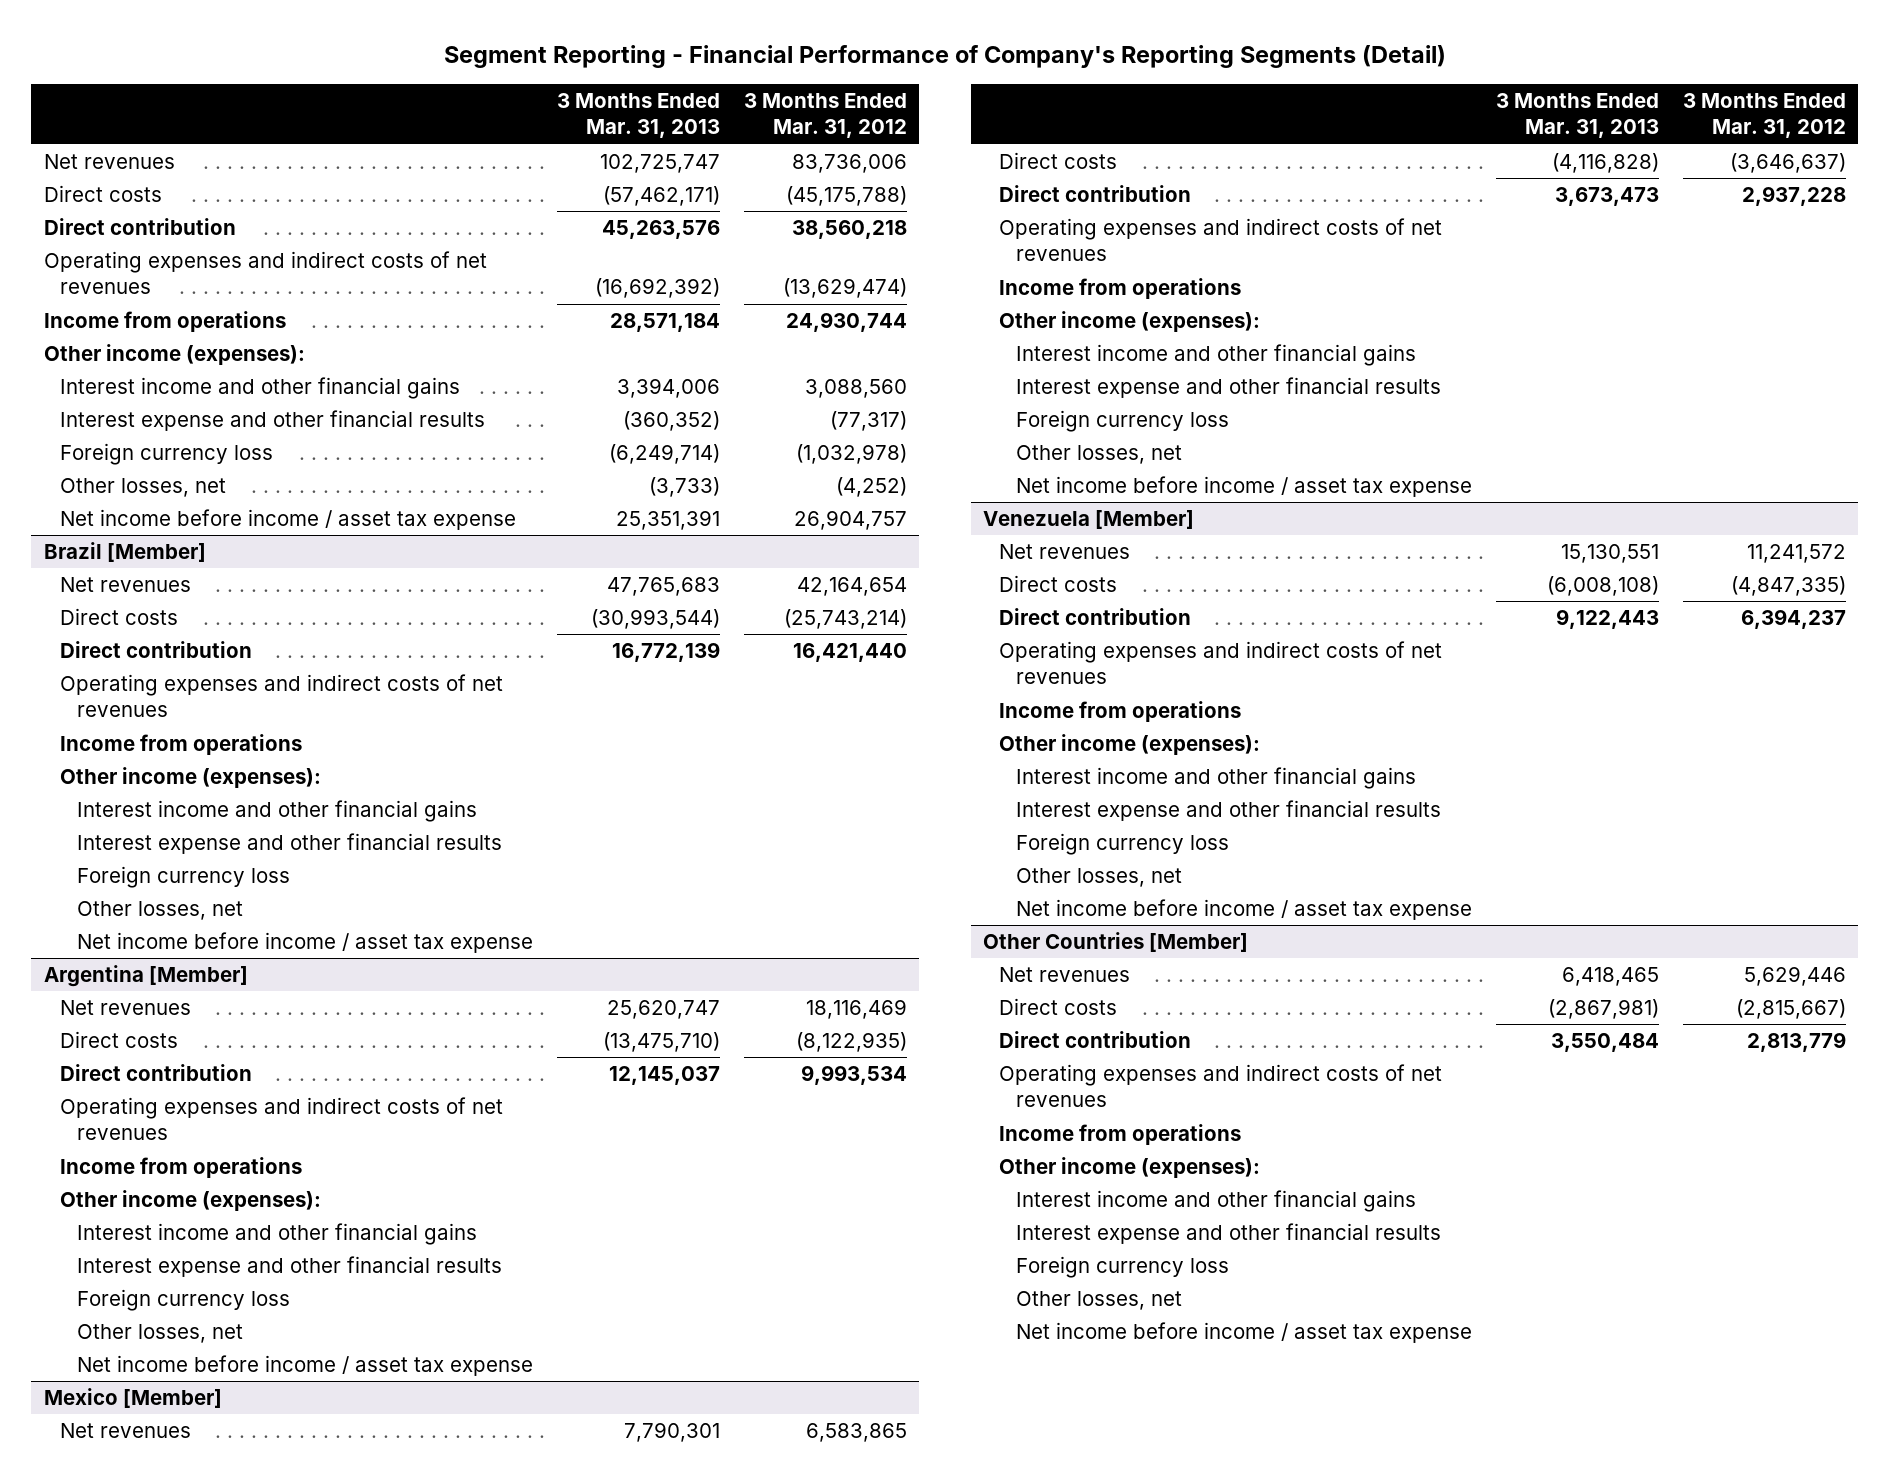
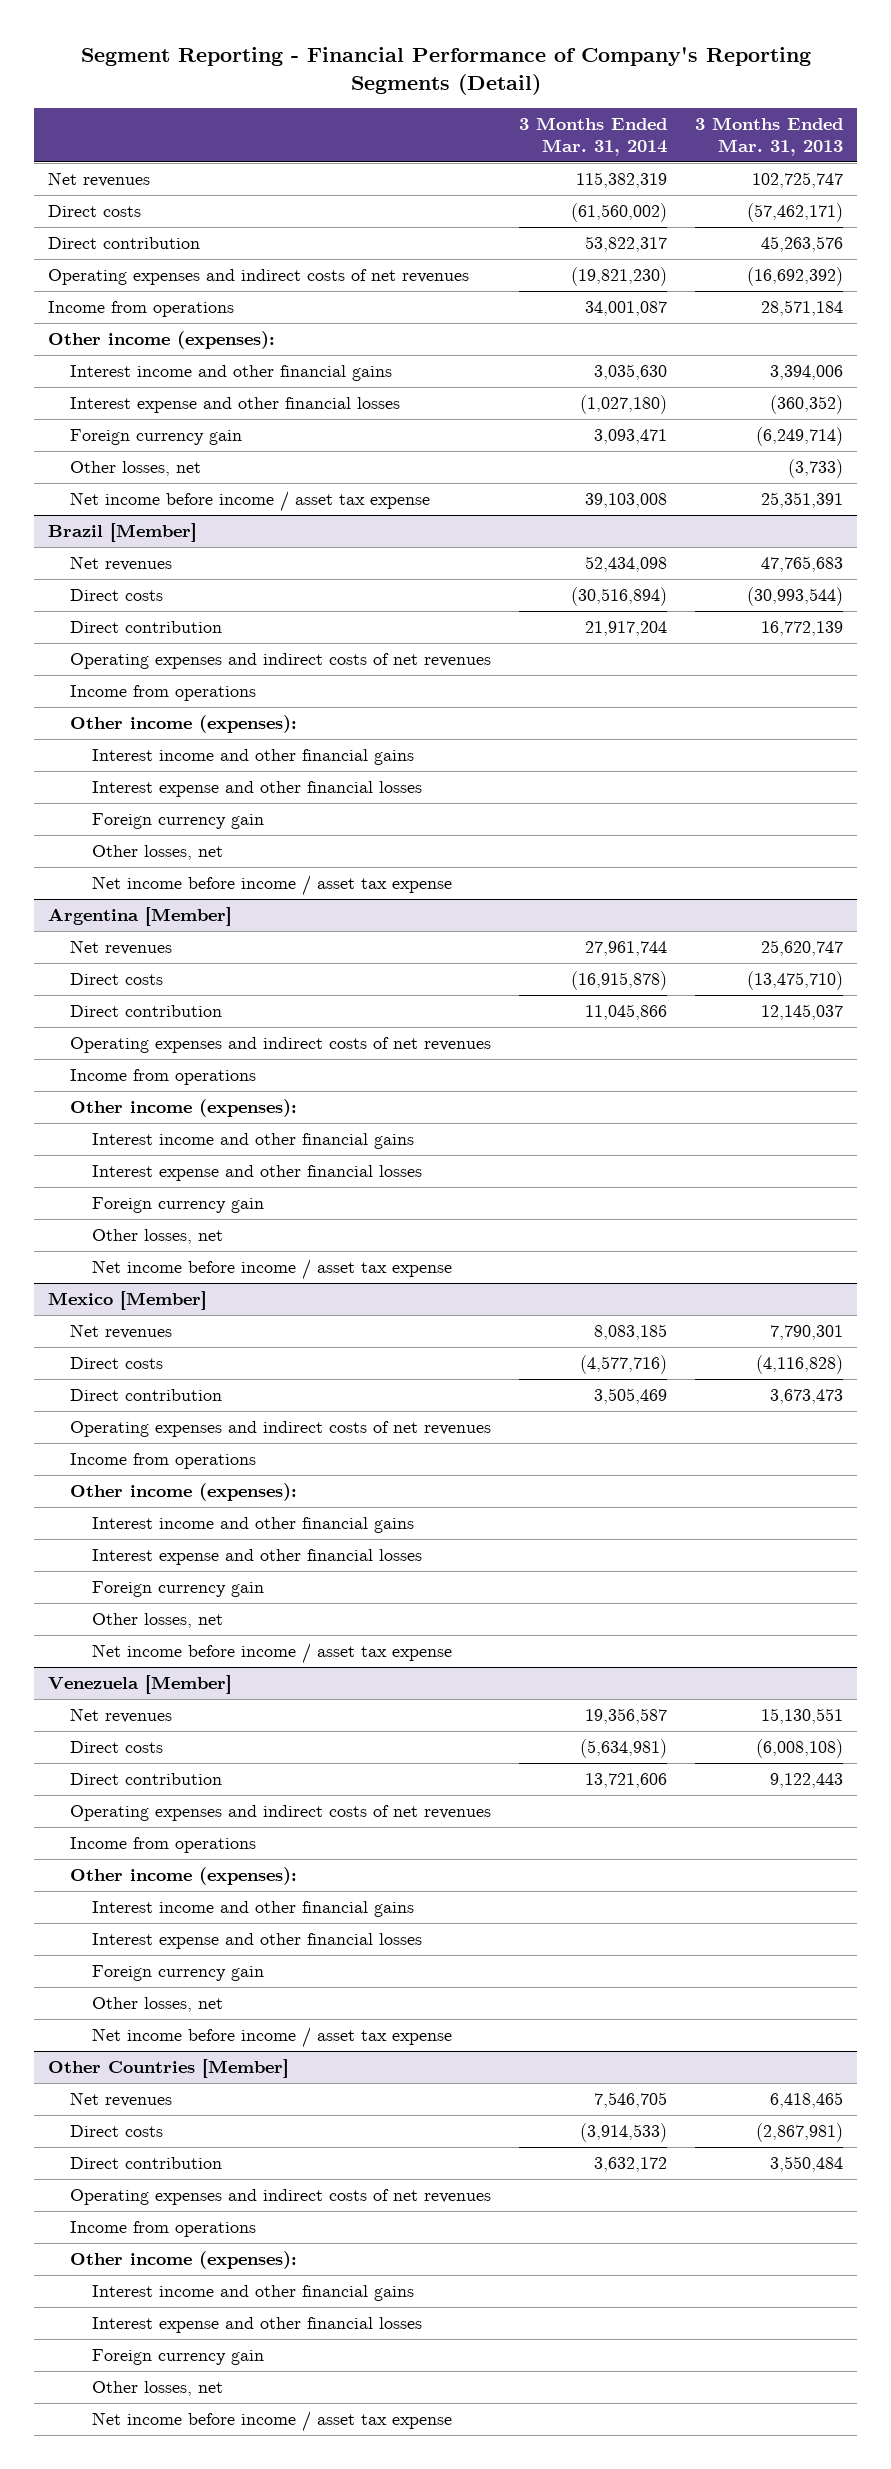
[744,93,908,139] 3 Months Ended Mar. 31, 2012 -> none
none -> [519,117,668,156] 3 Months Ended Mar. 31, 2014
[60,410,486,432] Interest expense and other financial results -> [69,397,400,414] Interest expense and other financial losses
[60,443,274,466] Foreign currency loss -> [69,429,242,446] Foreign currency gain
[76,833,502,855] Interest expense and other financial results -> [91,781,422,798] Interest expense and other financial losses
[76,866,290,889] Foreign currency loss -> [91,813,264,830] Foreign currency gain
[76,1256,502,1278] Interest expense and other financial results -> [91,1165,422,1182] Interest expense and other financial losses
[76,1289,290,1312] Foreign currency loss -> [91,1197,264,1214] Foreign currency gain
[1015,377,1441,399] Interest expense and other financial results -> [91,1549,422,1566] Interest expense and other financial losses
[1015,410,1229,433] Foreign currency loss -> [91,1581,264,1598] Foreign currency gain
[1015,800,1441,822] Interest expense and other financial results -> [91,1933,422,1950] Interest expense and other financial losses
[1015,833,1229,856] Foreign currency loss -> [91,1965,264,1982] Foreign currency gain
[1015,1223,1441,1245] Interest expense and other financial results -> [91,2317,422,2334] Interest expense and other financial losses
[1015,1256,1229,1279] Foreign currency loss -> [91,2349,264,2366] Foreign currency gain

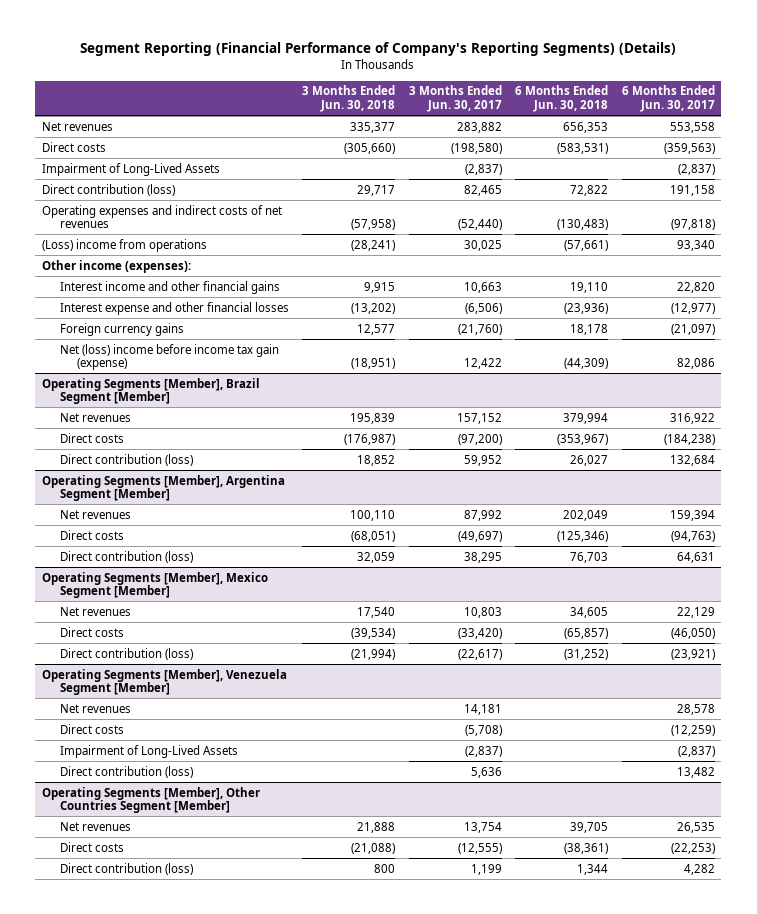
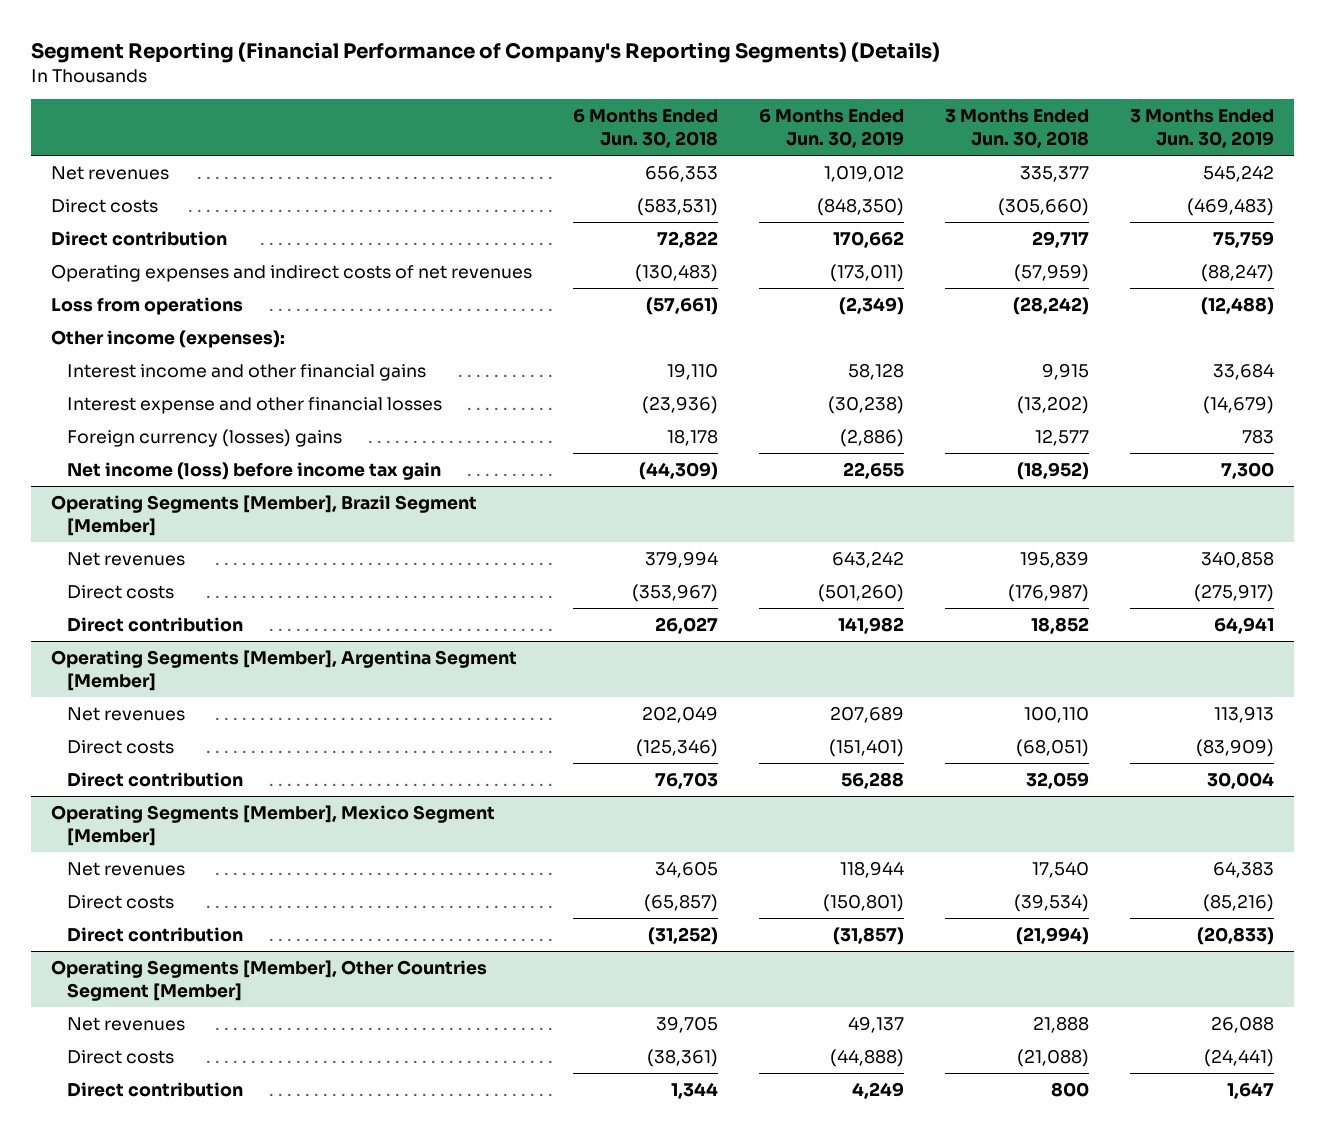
[408,85,502,112] 3 Months Ended Jun. 30, 2017 -> none
[621,85,715,112] 6 Months Ended Jun. 30, 2017 -> none
none -> [759,109,905,148] 6 Months Ended Jun. 30, 2019
none -> [1129,109,1274,148] 3 Months Ended Jun. 30, 2019
[41,162,220,176] Impairment of Long-Lived Assets -> none
[41,183,175,196] Direct contribution (loss) -> [51,230,228,246] Direct contribution
[351,219,396,231] (57,958) -> [1014,263,1090,282] (57,959)
[41,238,207,252] (Loss) income from operations -> [51,296,244,315] Loss from operations
[351,239,396,251] (28,241) -> [1013,296,1090,315] (28,242)
[59,322,184,336] Foreign currency gains -> [66,428,342,447] Foreign currency (losses) gains
[59,343,279,371] Net (loss) income before income tax gain (expense) -> [66,461,441,480] Net income (loss) before income tax gain
[351,358,396,370] (18,951) -> [1017,461,1090,480] (18,952)
[59,453,193,466] Direct contribution (loss) -> [66,616,243,632] Direct contribution
[59,550,193,563] Direct contribution (loss) -> [66,771,243,787] Direct contribution
[41,668,287,696] Operating Segments [Member], Venezuela Segment [Member] -> none
[59,703,131,713] Net revenues -> none
[59,723,124,734] Direct costs -> none
[59,744,238,758] Impairment of Long-Lived Assets -> none
[59,765,193,778] Direct contribution (loss) -> none
[59,647,193,660] Direct contribution (loss) -> [66,926,243,942] Direct contribution
[59,862,193,875] Direct contribution (loss) -> [66,1081,243,1097] Direct contribution

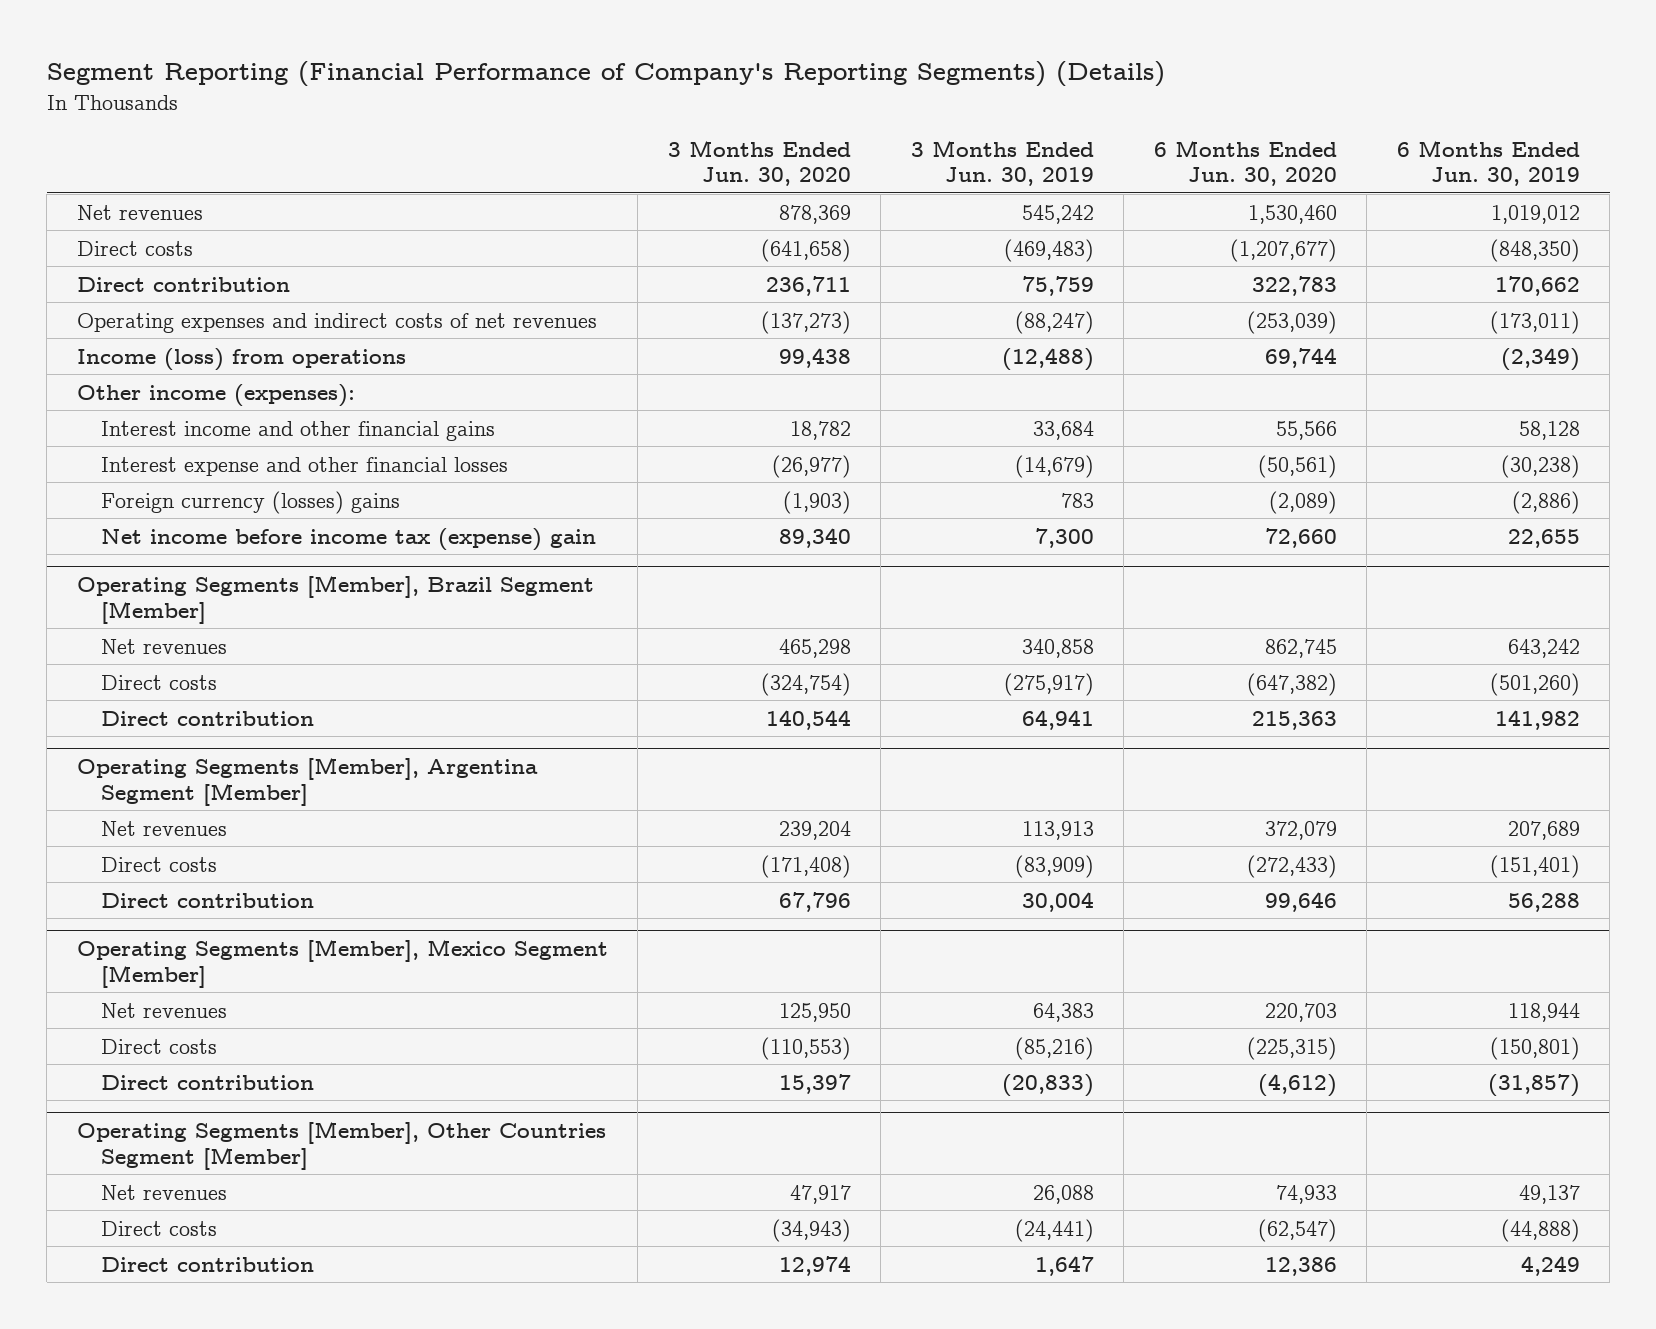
[573,109,719,148] 6 Months Ended Jun. 30, 2018 -> none
[945,109,1090,148] 3 Months Ended Jun. 30, 2018 -> none
none -> [667,139,851,187] 3 Months Ended Jun. 30, 2020
none -> [1153,139,1337,187] 6 Months Ended Jun. 30, 2020
[51,296,244,315] Loss from operations -> [76,347,406,371] Income (loss) from operations
[66,461,441,480] Net income (loss) before income tax gain -> [101,527,597,551] Net income before income tax (expense) gain

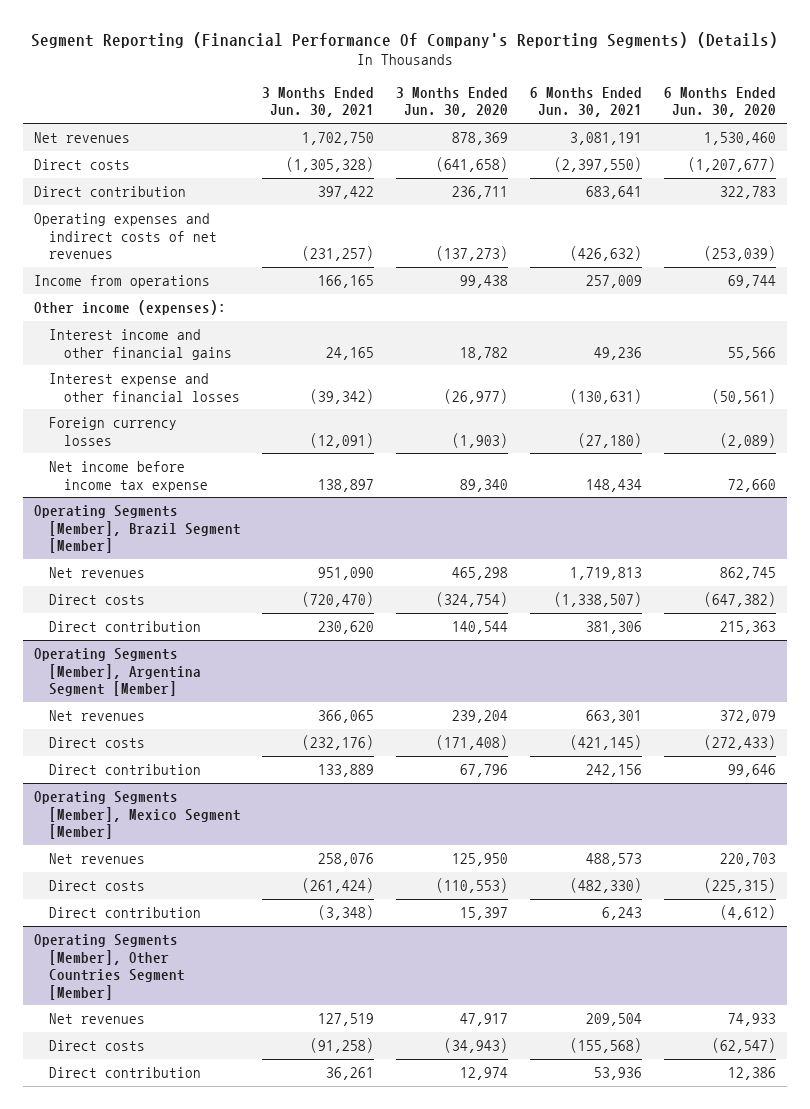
[46,61,1165,88] Segment Reporting (Financial Performance of Company's Reporting Segments) (Details) -> [30,31,778,48] Segment Reporting (Financial Performance Of Company's Reporting Segments) (Details)
[910,139,1094,187] 3 Months Ended Jun. 30, 2019 -> none
[1396,139,1580,187] 6 Months Ended Jun. 30, 2019 -> none
none -> [262,86,375,118] 3 Months Ended Jun. 30, 2021
none -> [530,86,643,118] 6 Months Ended Jun. 30, 2021
[76,347,406,371] Income (loss) from operations -> [33,274,210,288] Income from operations
[101,490,401,514] Foreign currency (losses) gains -> [48,416,177,446] Foreign currency losses
[101,527,597,551] Net income before income tax (expense) gain -> [48,460,208,492] Net income before income tax expense

